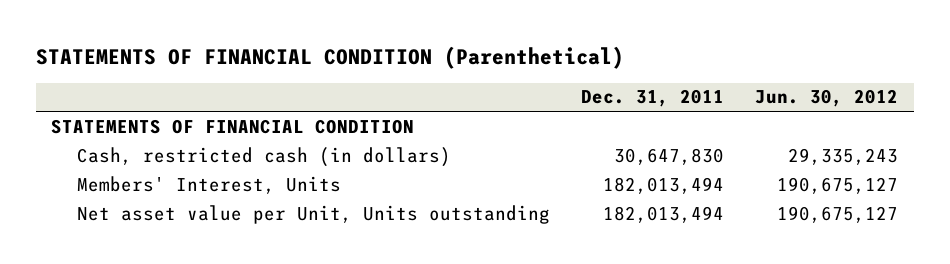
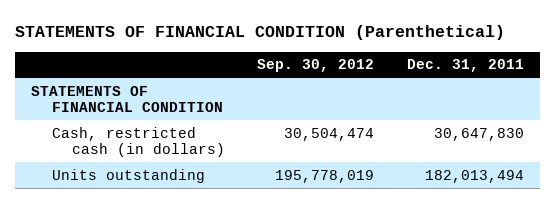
[755,89,899,108] Jun. 30, 2012 -> none
none -> [257,59,375,73] Sep. 30, 2012
[77,175,342,194] Members' Interest, Units -> none
[77,204,551,224] Net asset value per Unit, Units outstanding -> [51,168,205,183] Units outstanding

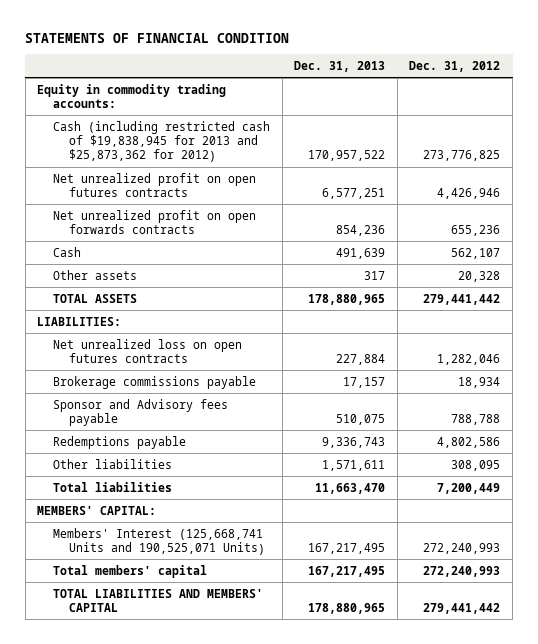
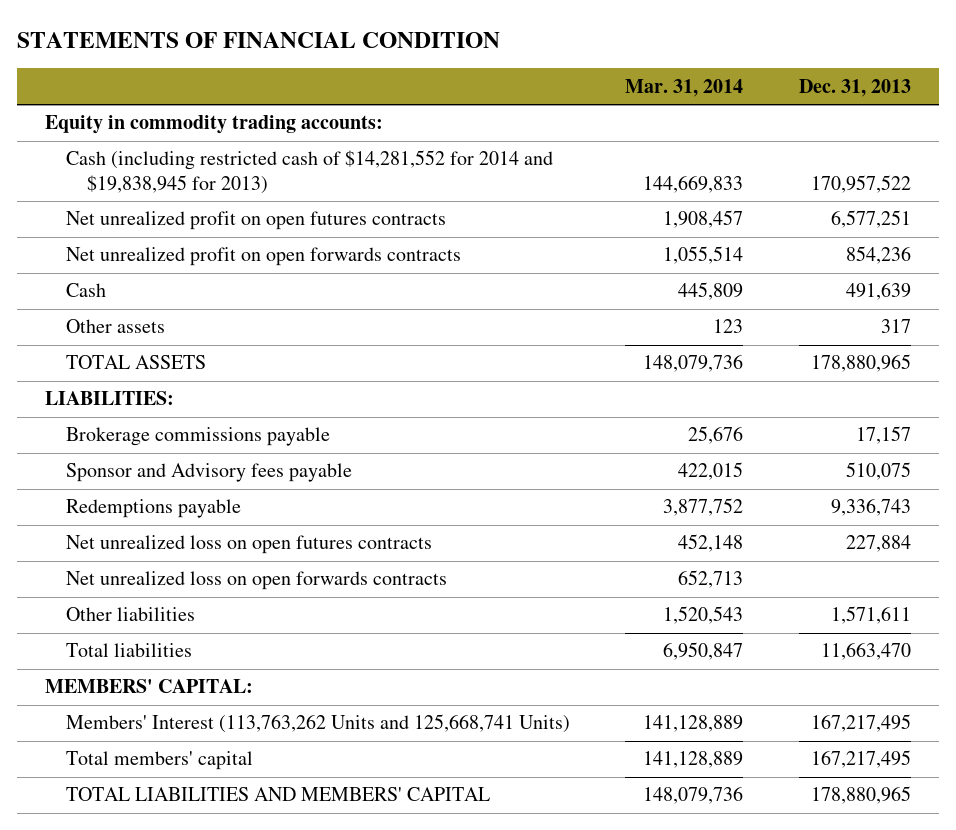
[409,60,501,72] Dec. 31, 2012 -> none
none -> [625,78,744,97] Mar. 31, 2014
[53,120,271,163] Cash (including restricted cash of $19,838,945 for 2013 and $25,873,362 for 2012) -> [65,150,553,195] Cash (including restricted cash of $14,281,552 for 2014 and $19,838,945 for 2013)
[53,338,243,364] Net unrealized loss on open futures contracts -> [65,535,432,555] Net unrealized loss on open futures contracts
none -> [65,571,447,591] Net unrealized loss on open forwards contracts
[53,527,265,556] Members' Interest (125,668,741 Units and 190,525,071 Units) -> [65,714,570,734] Members' Interest (113,763,262 Units and 125,668,741 Units)

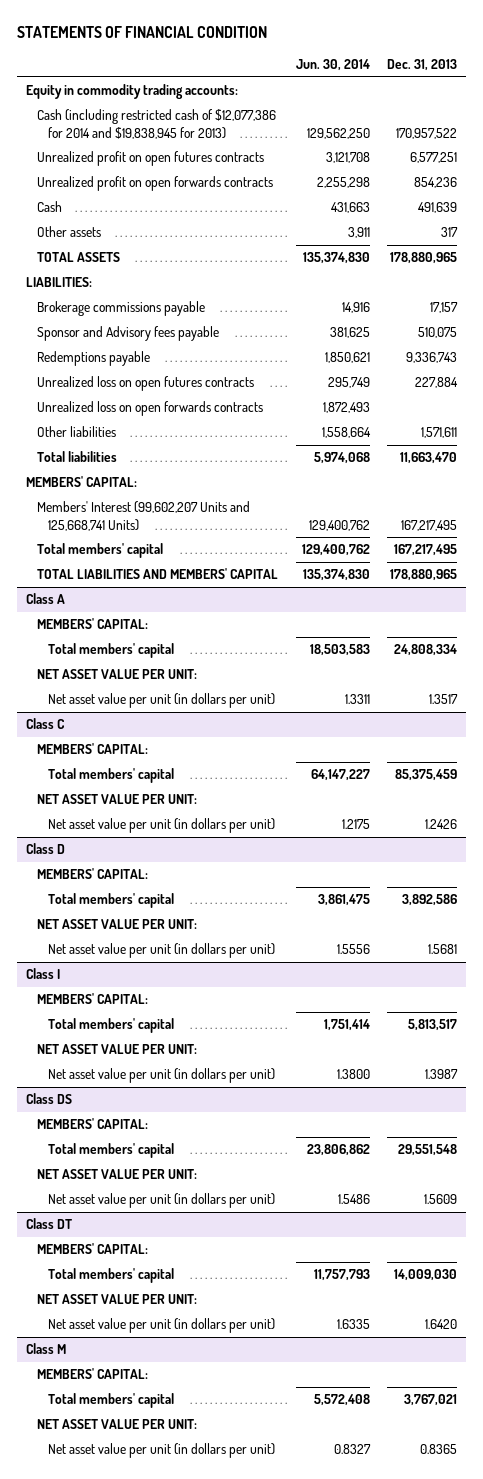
[625,78,744,97] Mar. 31, 2014 -> none
none -> [295,59,370,72] Jun. 30, 2014
[65,150,553,195] Cash (including restricted cash of $14,281,552 for 2014 and $19,838,945 for 2013) -> [37,109,277,140] Cash (including restricted cash of $12,077,386 for 2014 and $19,838,945 for 2013)
[65,211,446,231] Net unrealized profit on open futures contracts -> [37,151,265,167] Unrealized profit on open futures contracts
[65,247,461,267] Net unrealized profit on open forwards contracts -> [37,176,274,192] Unrealized profit on open forwards contracts
[65,535,432,555] Net unrealized loss on open futures contracts -> [37,376,255,392] Unrealized loss on open futures contracts
[65,571,447,591] Net unrealized loss on open forwards contracts -> [37,401,264,417] Unrealized loss on open forwards contracts
[65,714,570,734] Members' Interest (113,763,262 Units and 125,668,741 Units) -> [37,501,251,532] Members' Interest (99,602,207 Units and 125,668,741 Units)
none -> [25,593,65,605] Class A
none -> [37,618,149,630] MEMBERS' CAPITAL:
none -> [48,643,175,659] Total members' capital
none -> [37,669,198,680] NET ASSET VALUE PER UNIT:
none -> [48,693,276,709] Net asset value per unit (in dollars per unit)
none -> [25,718,65,730] Class C
none -> [37,743,149,755] MEMBERS' CAPITAL:
none -> [48,768,175,784] Total members' capital
none -> [37,794,198,805] NET ASSET VALUE PER UNIT:
none -> [48,818,276,834] Net asset value per unit (in dollars per unit)
none -> [25,843,65,855] Class D
none -> [37,868,149,880] MEMBERS' CAPITAL:
none -> [48,893,175,909] Total members' capital
none -> [37,919,198,930] NET ASSET VALUE PER UNIT:
none -> [48,943,276,959] Net asset value per unit (in dollars per unit)
none -> [25,968,60,980] Class I
none -> [37,993,149,1005] MEMBERS' CAPITAL:
none -> [48,1018,175,1034] Total members' capital
none -> [37,1044,198,1055] NET ASSET VALUE PER UNIT:
none -> [48,1068,276,1084] Net asset value per unit (in dollars per unit)
none -> [25,1093,72,1105] Class DS
none -> [37,1118,149,1130] MEMBERS' CAPITAL:
none -> [48,1143,175,1159] Total members' capital
none -> [37,1169,198,1180] NET ASSET VALUE PER UNIT:
none -> [48,1193,276,1209] Net asset value per unit (in dollars per unit)
none -> [25,1218,72,1230] Class DT
none -> [37,1243,149,1255] MEMBERS' CAPITAL:
none -> [48,1268,175,1284] Total members' capital
none -> [37,1294,198,1305] NET ASSET VALUE PER UNIT:
none -> [48,1318,276,1334] Net asset value per unit (in dollars per unit)
none -> [25,1343,66,1355] Class M
none -> [37,1368,149,1380] MEMBERS' CAPITAL:
none -> [48,1393,175,1409] Total members' capital
none -> [37,1419,198,1430] NET ASSET VALUE PER UNIT:
none -> [48,1443,276,1459] Net asset value per unit (in dollars per unit)

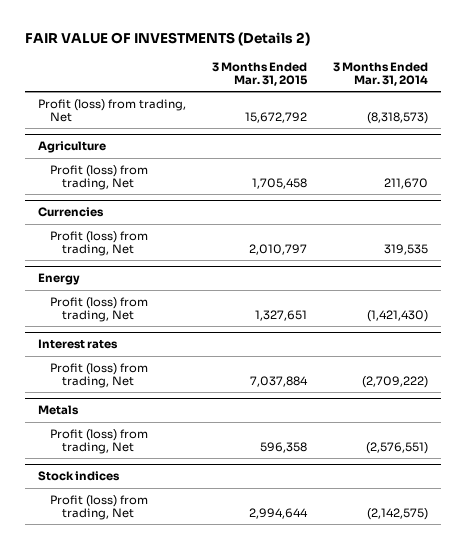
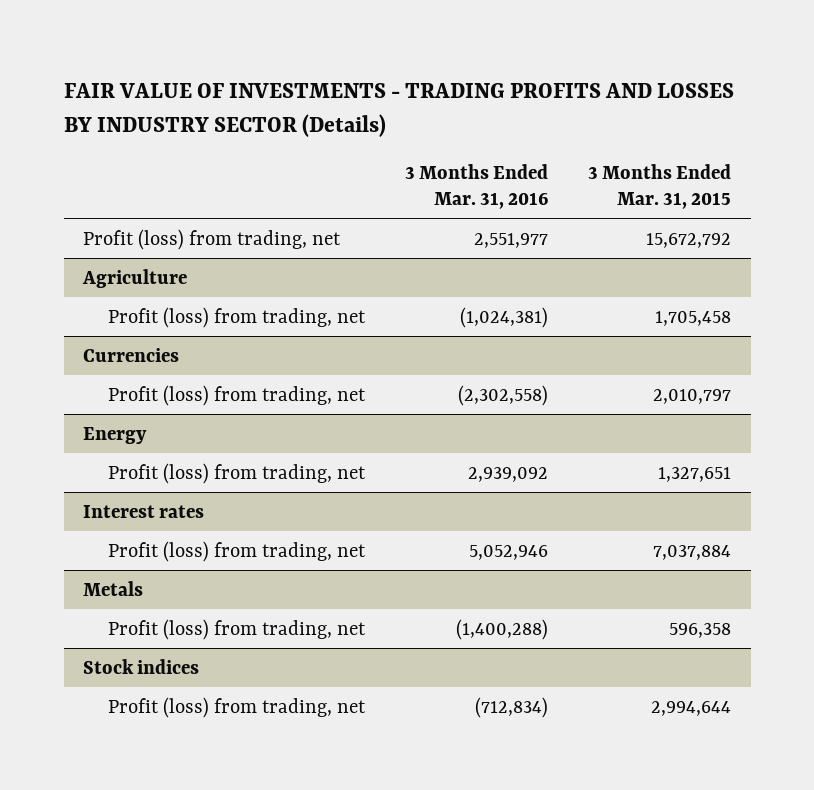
[25,32,311,47] FAIR VALUE OF INVESTMENTS (Details 2) -> [63,82,734,137] FAIR VALUE OF INVESTMENTS - TRADING PROFITS AND LOSSES BY INDUSTRY SECTOR (Details)
[332,61,428,87] 3 Months Ended Mar. 31, 2014 -> none
none -> [405,164,549,209] 3 Months Ended Mar. 31, 2016
[37,98,186,123] Profit (loss) from trading, Net -> [83,228,342,250] Profit (loss) from trading, net
[50,164,149,191] Profit (loss) from trading, Net -> [108,306,367,328] Profit (loss) from trading, net
[50,230,149,257] Profit (loss) from trading, Net -> [108,384,367,406] Profit (loss) from trading, net
[50,296,149,323] Profit (loss) from trading, Net -> [108,462,367,484] Profit (loss) from trading, net
[50,362,149,389] Profit (loss) from trading, Net -> [108,540,367,562] Profit (loss) from trading, net
[50,428,149,455] Profit (loss) from trading, Net -> [108,618,367,640] Profit (loss) from trading, net
[50,494,149,521] Profit (loss) from trading, Net -> [108,696,367,718] Profit (loss) from trading, net

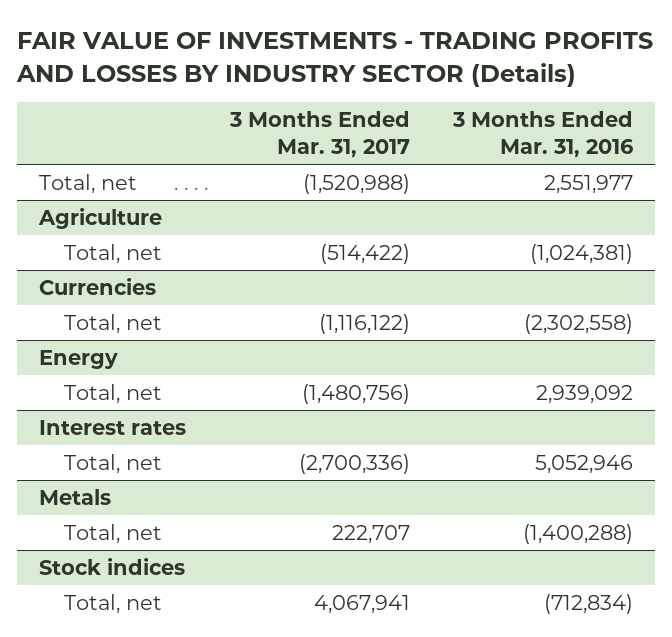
[587,164,731,209] 3 Months Ended Mar. 31, 2015 -> none
none -> [228,111,410,158] 3 Months Ended Mar. 31, 2017
[83,228,342,250] Profit (loss) from trading, net -> [38,173,137,194] Total, net
[108,306,367,328] Profit (loss) from trading, net -> [63,243,162,264] Total, net
[108,384,367,406] Profit (loss) from trading, net -> [63,313,162,334] Total, net
[108,462,367,484] Profit (loss) from trading, net -> [63,383,162,404] Total, net
[108,540,367,562] Profit (loss) from trading, net -> [63,453,162,474] Total, net
[108,618,367,640] Profit (loss) from trading, net -> [63,523,162,544] Total, net
[108,696,367,718] Profit (loss) from trading, net -> [63,593,162,614] Total, net

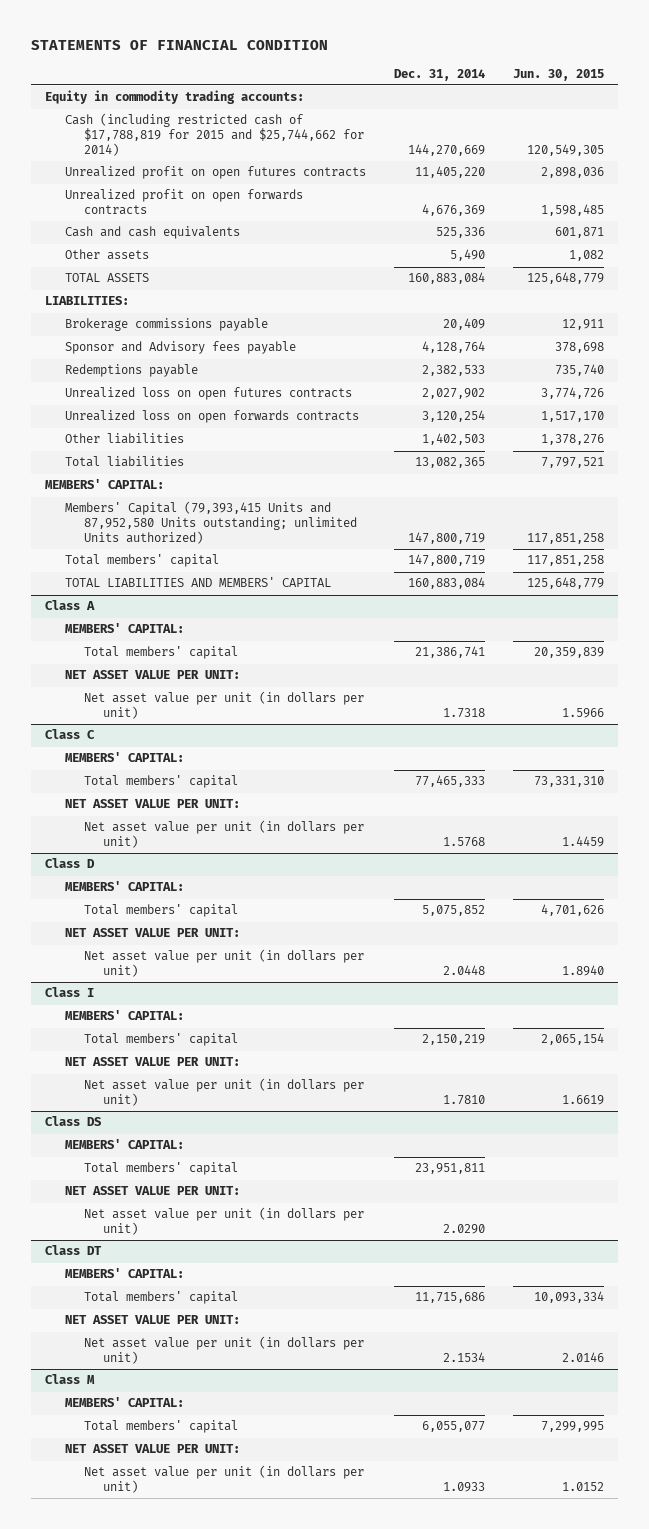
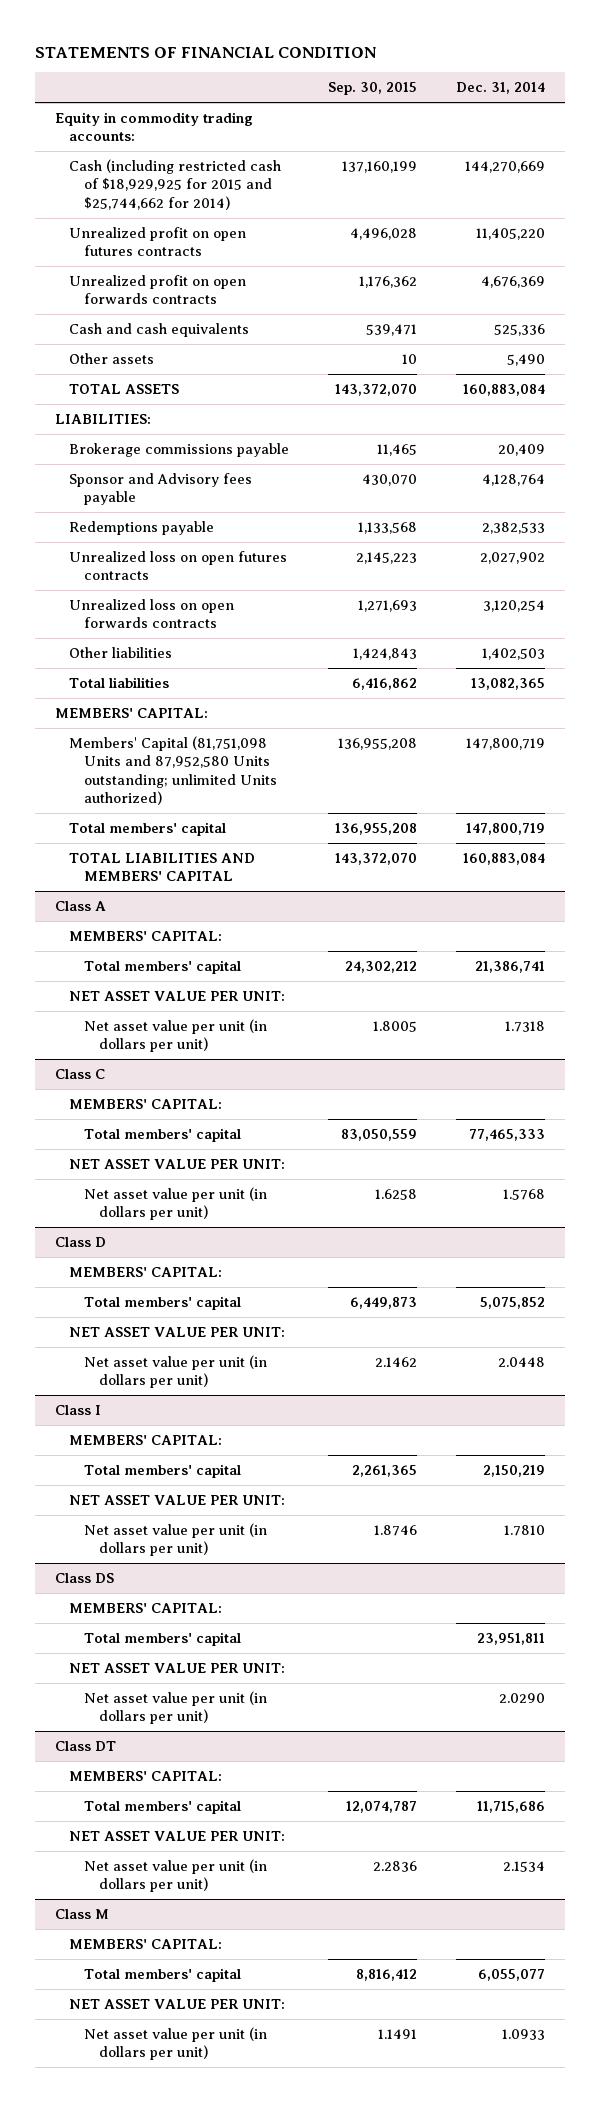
[512,68,604,81] Jun. 30, 2015 -> none
none -> [328,82,418,96] Sep. 30, 2015
[64,113,364,156] Cash (including restricted cash of $17,788,819 for 2015 and $25,744,662 for 2014) -> [69,158,282,210] Cash (including restricted cash of $18,929,925 for 2015 and $25,744,662 for 2014)
[64,501,357,544] Members' Capital (79,393,415 Units and 87,952,580 Units outstanding; unlimited Units authorized) -> [69,735,278,806] Members' Capital (81,751,098 Units and 87,952,580 Units outstanding; unlimited Units authorized)

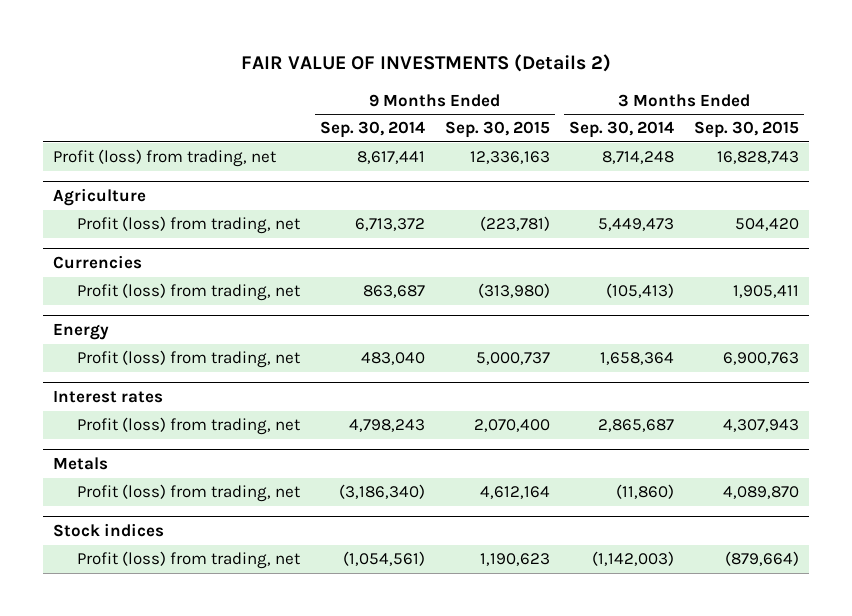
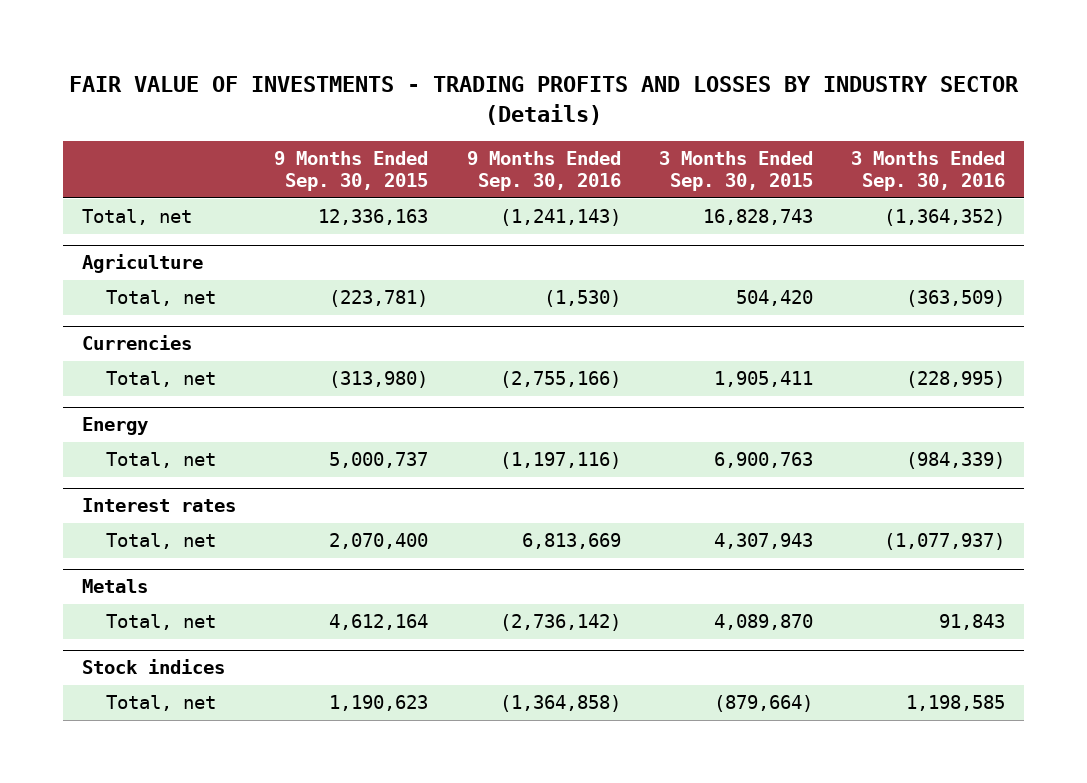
[241,54,612,73] FAIR VALUE OF INVESTMENTS (Details 2) -> [68,76,1019,125] FAIR VALUE OF INVESTMENTS - TRADING PROFITS AND LOSSES BY INDUSTRY SECTOR (Details)
[319,121,425,139] Sep. 30, 2014 -> none
[569,121,675,139] Sep. 30, 2014 -> none
none -> [466,150,621,192] 9 Months Ended Sep. 30, 2016
none -> [851,150,1006,192] 3 Months Ended Sep. 30, 2016
[53,149,277,168] Profit (loss) from trading, net -> [82,209,193,226] Total, net
[77,216,301,235] Profit (loss) from trading, net -> [105,290,216,307] Total, net
[77,283,301,302] Profit (loss) from trading, net -> [105,371,216,388] Total, net
[77,350,301,369] Profit (loss) from trading, net -> [105,452,216,469] Total, net
[77,417,301,436] Profit (loss) from trading, net -> [105,533,216,550] Total, net
[77,484,301,503] Profit (loss) from trading, net -> [105,614,216,631] Total, net
[77,551,301,570] Profit (loss) from trading, net -> [105,695,216,712] Total, net

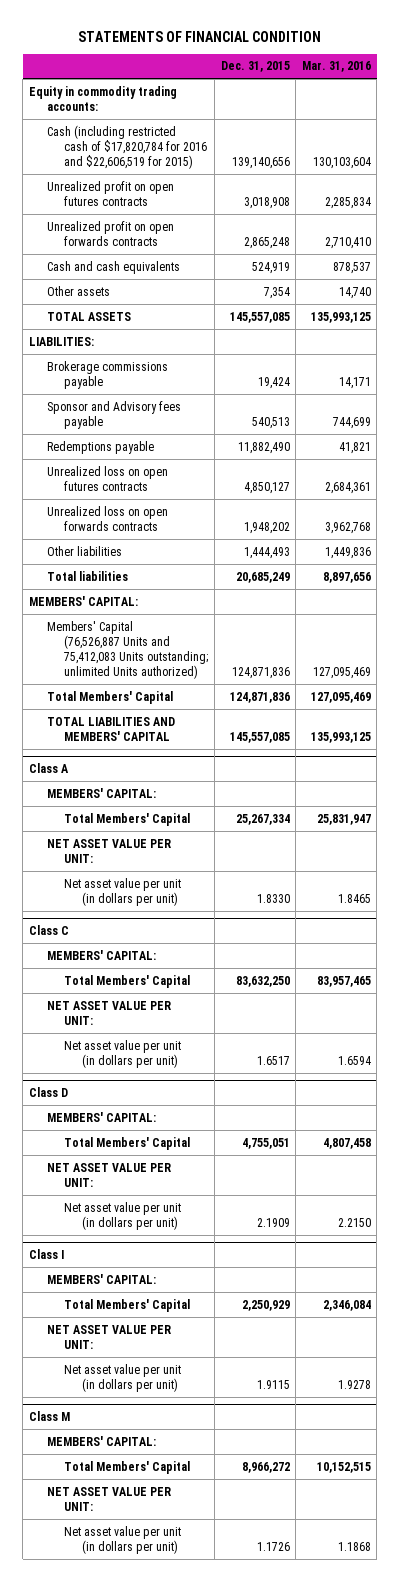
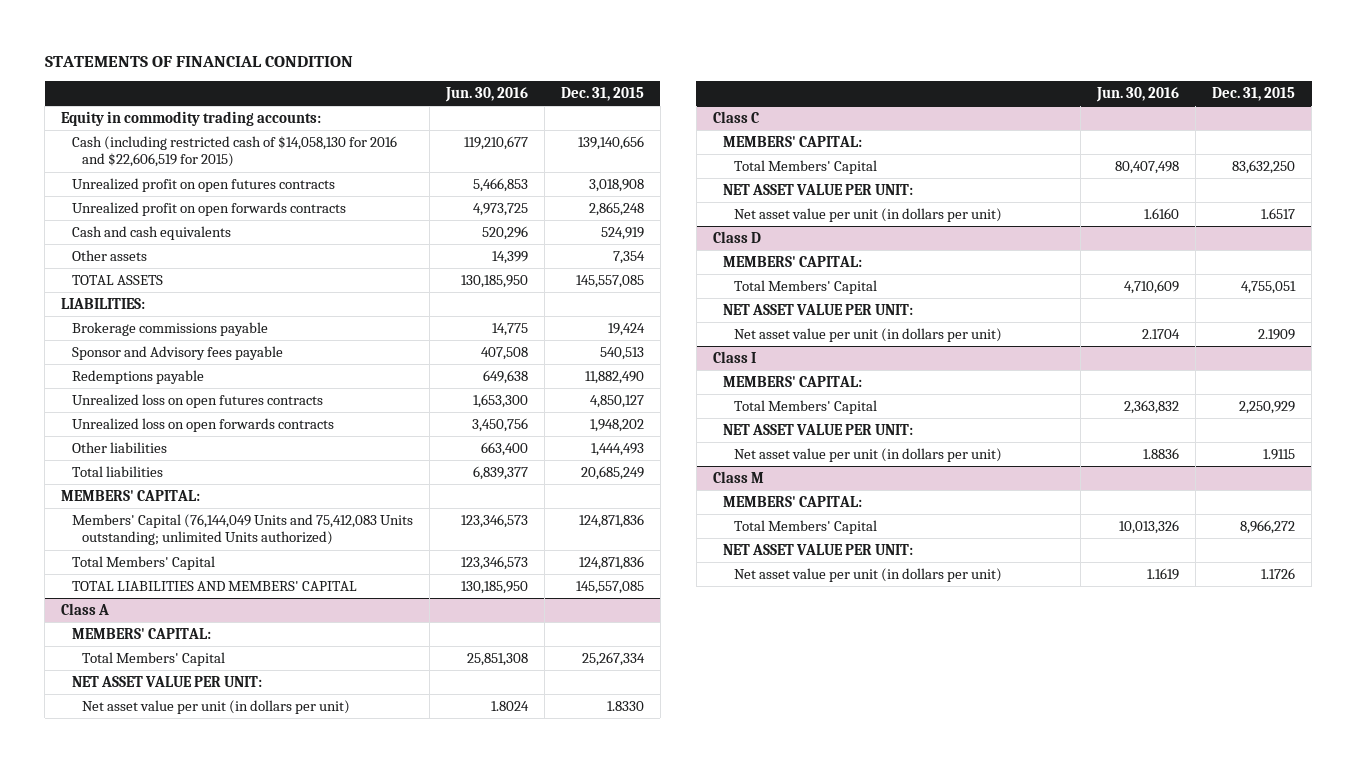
[301,61,371,73] Mar. 31, 2016 -> none
none -> [444,87,528,103] Jun. 30, 2016
[46,124,208,169] Cash (including restricted cash of $17,820,784 for 2016 and $22,606,519 for 2015) -> [71,135,397,168] Cash (including restricted cash of $14,058,130 for 2016 and $22,606,519 for 2015)
[46,620,209,679] Members' Capital (76,526,887 Units and 75,412,083 Units outstanding; unlimited Units authorized) -> [71,513,413,546] Members' Capital (76,144,049 Units and 75,412,083 Units outstanding; unlimited Units authorized)

